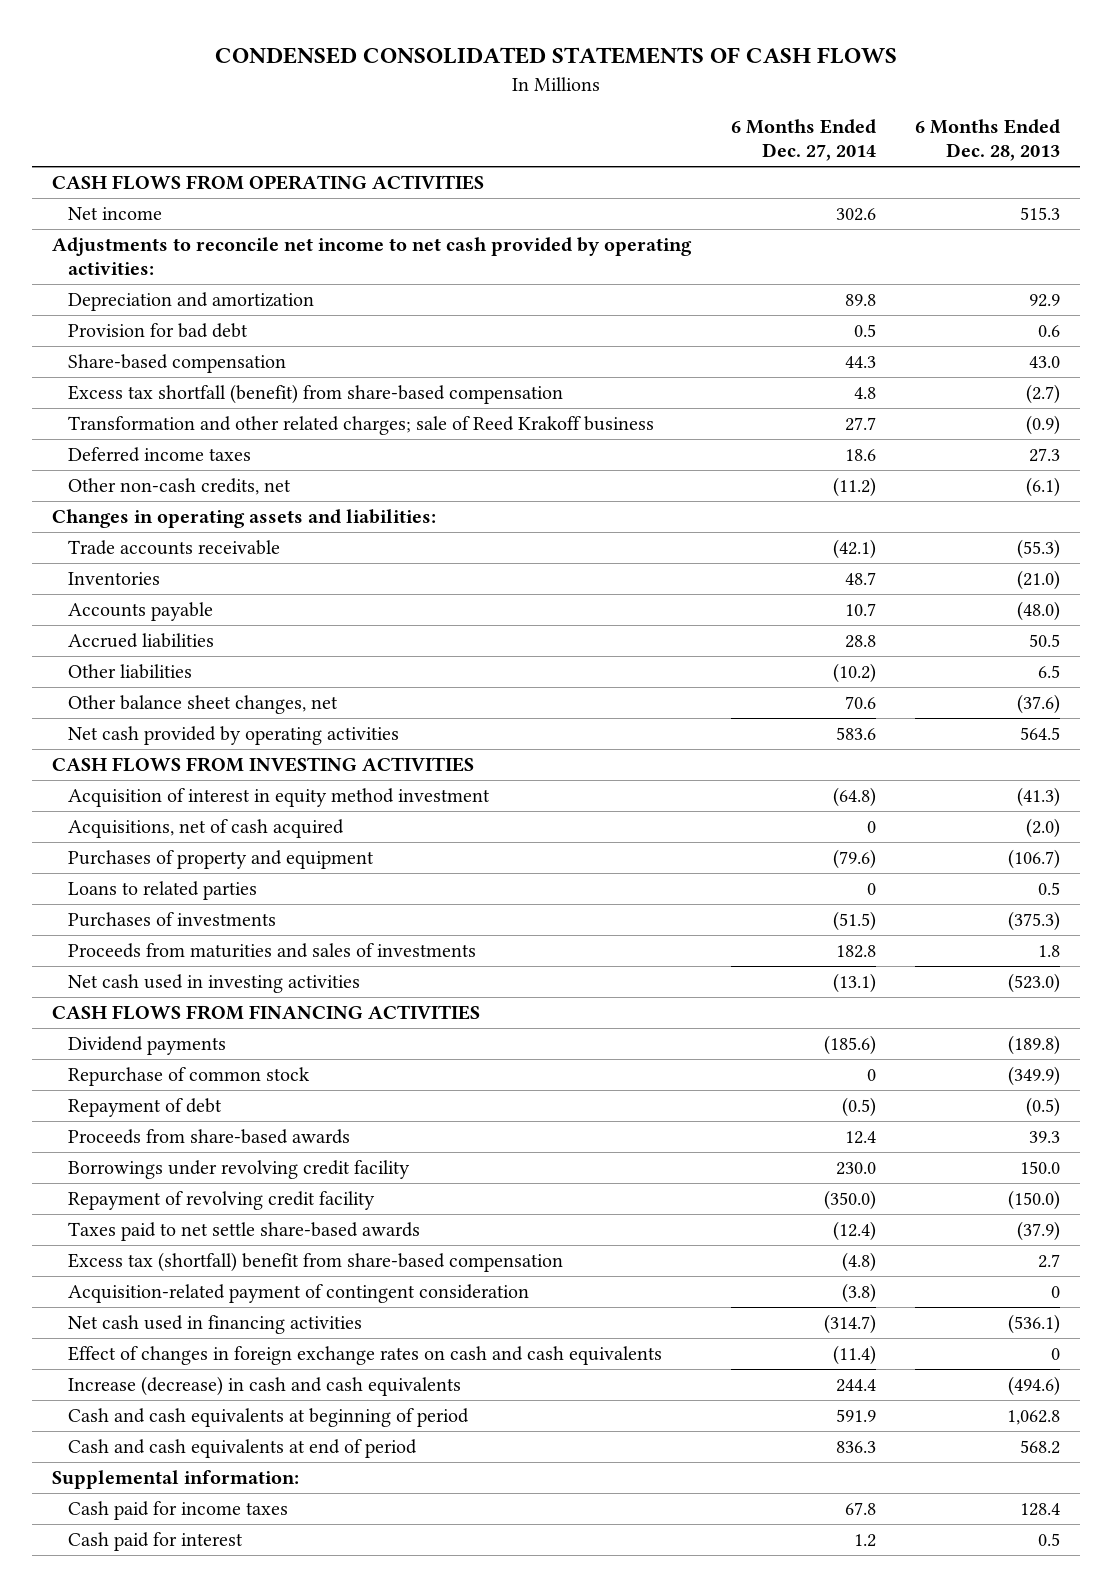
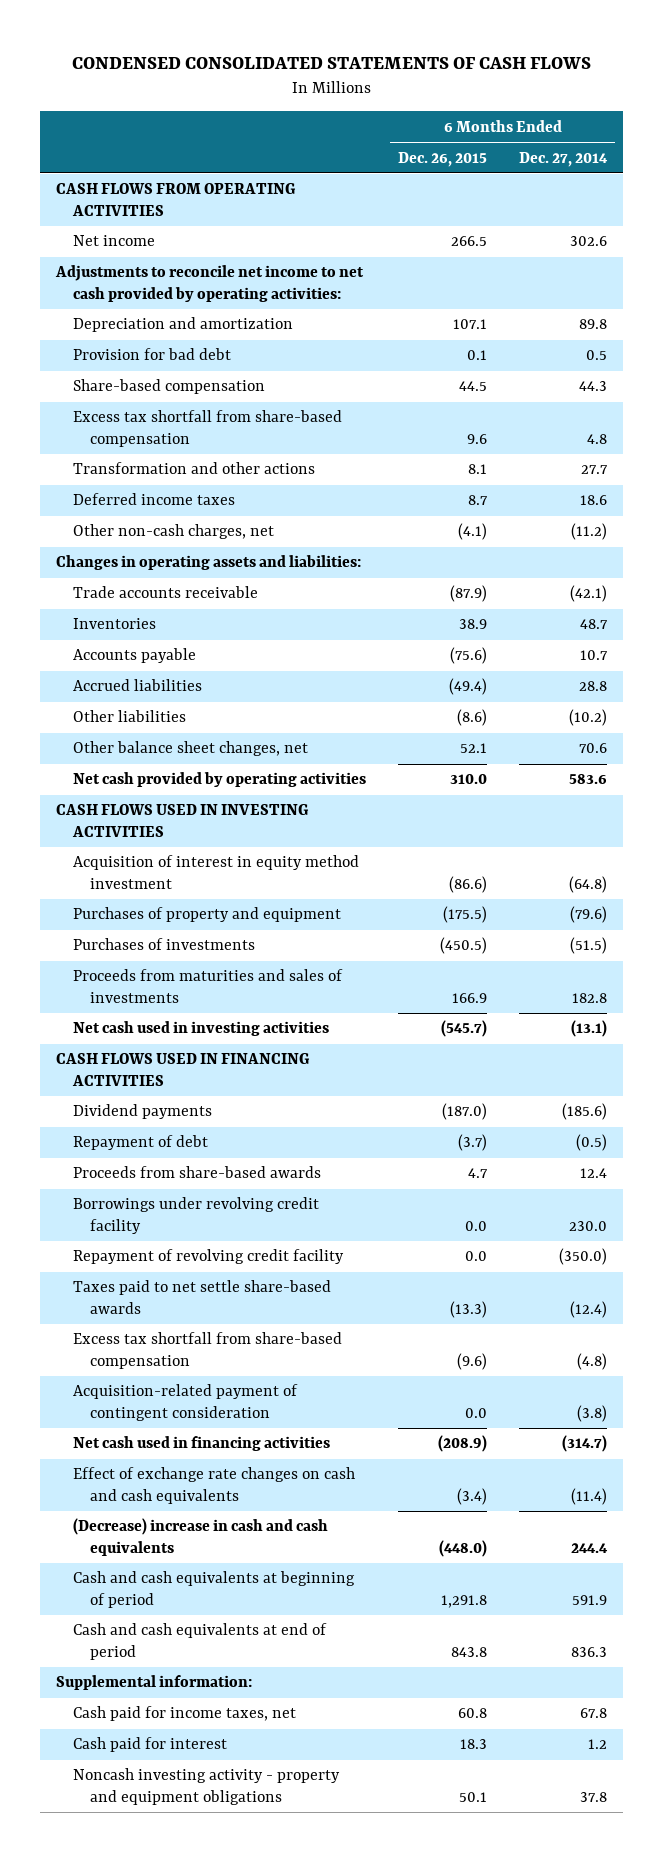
[915,119,1061,161] 6 Months Ended Dec. 28, 2013 -> none
none -> [398,151,488,167] Dec. 26, 2015
[67,384,563,405] Excess tax shortfall (benefit) from share-based compensation -> [73,410,343,448] Excess tax shortfall from share-based compensation
[67,416,654,436] Transformation and other related charges; sale of Reed Krakoff business -> [73,462,316,475] Transformation and other actions
[67,478,291,496] Other non-cash credits, net -> [73,524,275,540] Other non-cash charges, net
[51,757,474,773] CASH FLOWS FROM INVESTING ACTIVITIES -> [56,804,310,838] CASH FLOWS USED IN INVESTING ACTIVITIES
[67,819,344,839] Acquisitions, net of cash acquired -> none
[67,881,257,901] Loans to related parties -> none
[51,1005,480,1021] CASH FLOWS FROM FINANCING ACTIVITIES -> [56,1053,311,1087] CASH FLOWS USED IN FINANCING ACTIVITIES
[67,1067,310,1087] Repurchase of common stock -> none
[67,1252,563,1273] Excess tax (shortfall) benefit from share-based compensation -> [73,1332,343,1370] Excess tax shortfall from share-based compensation
[67,1346,662,1366] Effect of changes in foreign exchange rates on cash and cash equivalents -> [73,1467,356,1505] Effect of exchange rate changes on cash and cash equivalents
[67,1376,461,1397] Increase (decrease) in cash and cash equivalents -> [73,1518,329,1557] (Decrease) increase in cash and cash equivalents
[67,1501,288,1521] Cash paid for income taxes -> [73,1706,297,1722] Cash paid for income taxes, net
none -> [73,1768,341,1806] Noncash investing activity - property and equipment obligations

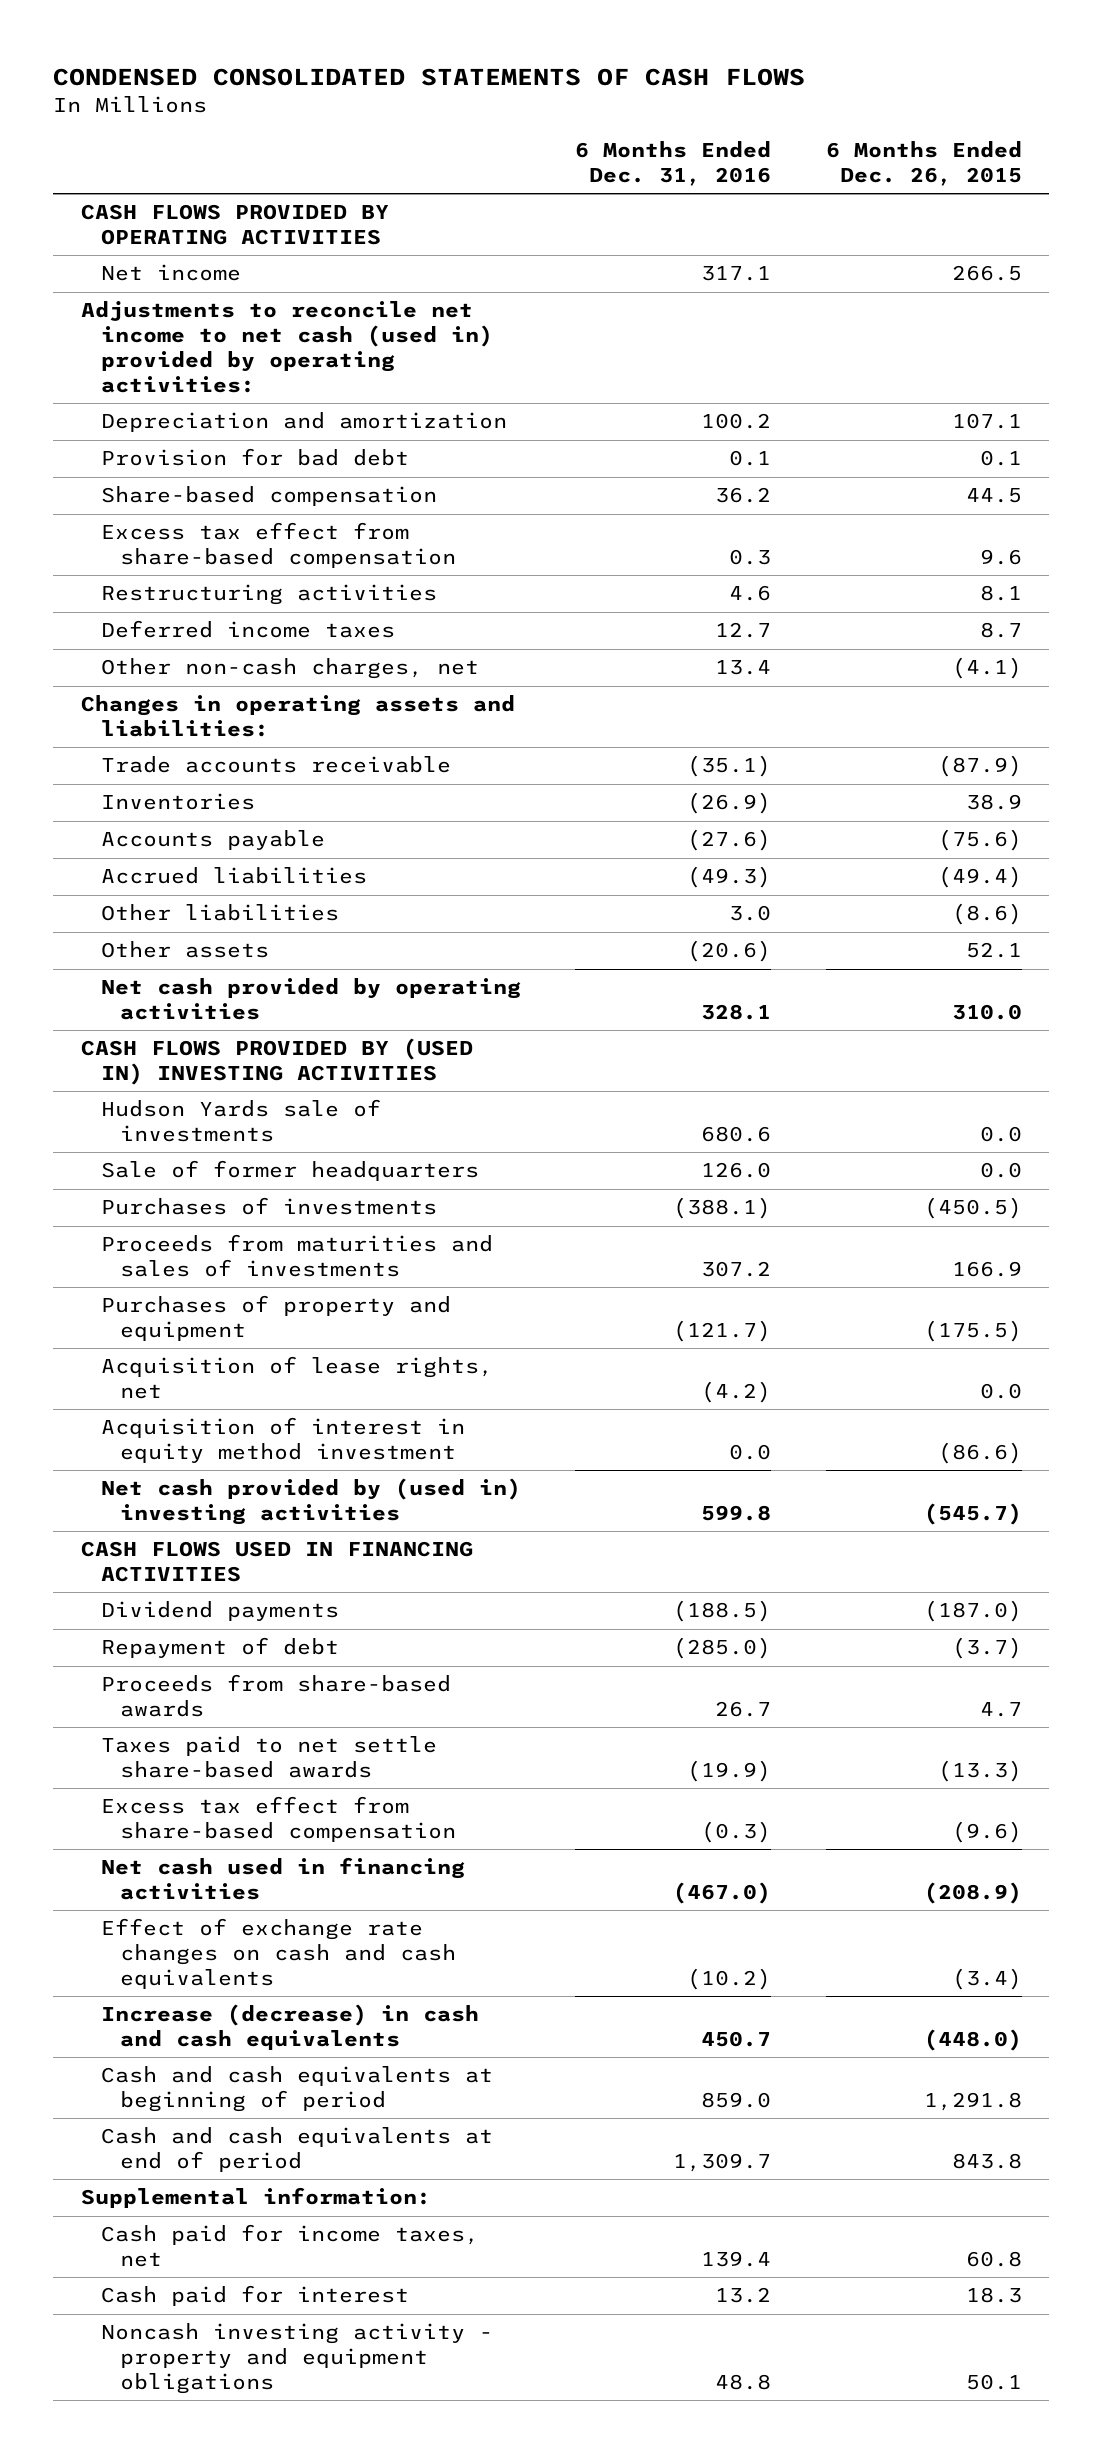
[519,151,609,167] Dec. 27, 2014 -> none
none -> [575,141,772,187] 6 Months Ended Dec. 31, 2016
[56,183,297,217] CASH FLOWS FROM OPERATING ACTIVITIES -> [80,204,389,246] CASH FLOWS PROVIDED BY OPERATING ACTIVITIES
[55,265,365,303] Adjustments to reconcile net income to net cash provided by operating activities: -> [80,301,493,394] Adjustments to reconcile net income to net cash (used in) provided by operating activities:
[73,462,316,475] Transformation and other actions -> none
[73,410,343,448] Excess tax shortfall from share-based compensation -> [100,522,457,569] Excess tax effect from share-based compensation
none -> [100,584,437,606] Restructuring activities
[73,741,309,757] Other balance sheet changes, net -> [100,941,269,959] Other assets
[56,804,310,838] CASH FLOWS USED IN INVESTING ACTIVITIES -> [80,1038,473,1086] CASH FLOWS PROVIDED BY (USED IN) INVESTING ACTIVITIES
none -> [100,1099,381,1143] Hudson Yards sale of investments
none -> [100,1160,479,1182] Sale of former headquarters
[73,907,342,923] Purchases of property and equipment -> [100,1295,451,1342] Purchases of property and equipment
none -> [100,1356,493,1400] Acquisition of lease rights, net
[73,855,360,890] Acquisition of interest in equity method investment -> [100,1417,465,1464] Acquisition of interest in equity method investment
[73,1021,330,1037] Net cash used in investing activities -> [100,1478,521,1526] Net cash provided by (used in) investing activities
[73,1197,320,1235] Borrowings under revolving credit facility -> none
[73,1249,345,1265] Repayment of revolving credit facility -> none
[73,1384,299,1422] Acquisition-related payment of contingent consideration -> none
[73,1332,343,1370] Excess tax shortfall from share-based compensation -> [100,1796,457,1843] Excess tax effect from share-based compensation
[73,1518,329,1557] (Decrease) increase in cash and cash equivalents -> [100,2004,479,2051] Increase (decrease) in cash and cash equivalents

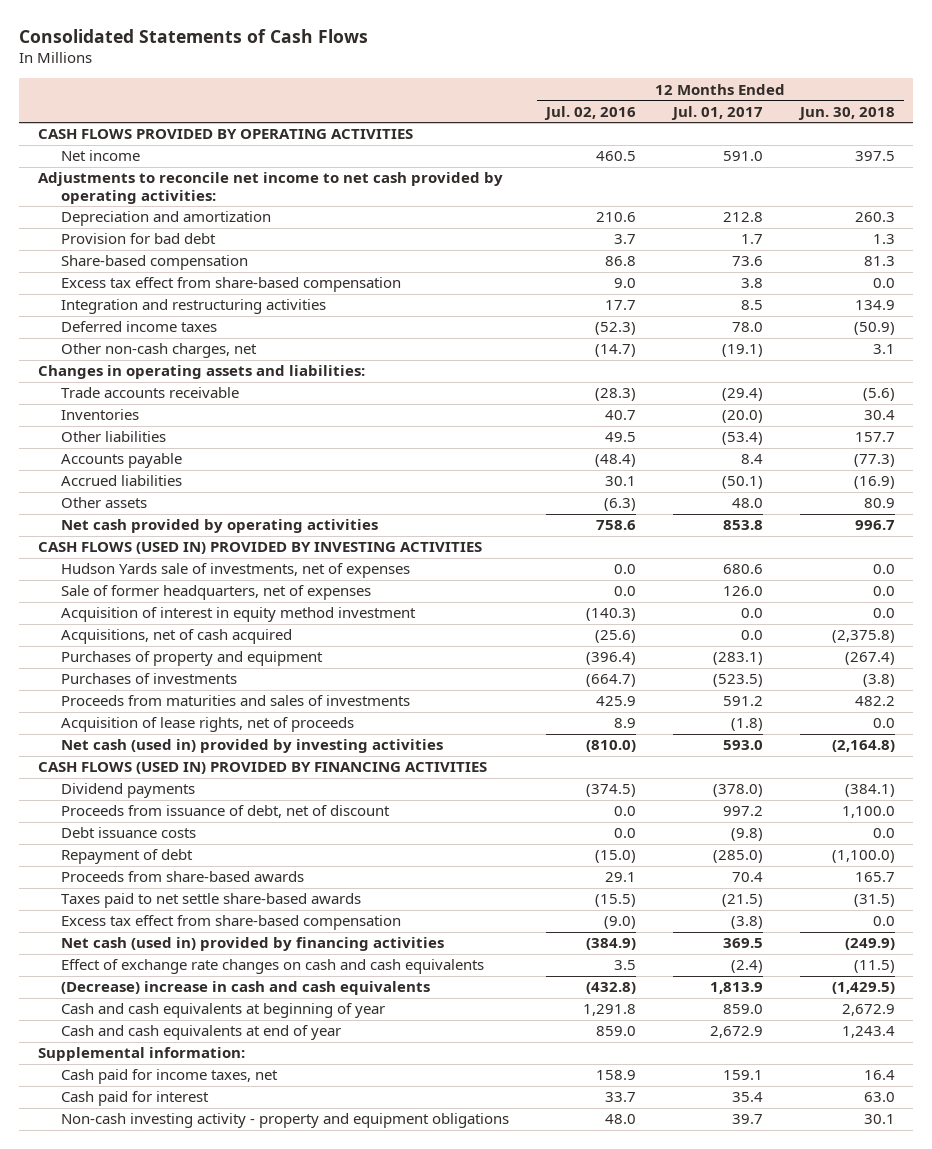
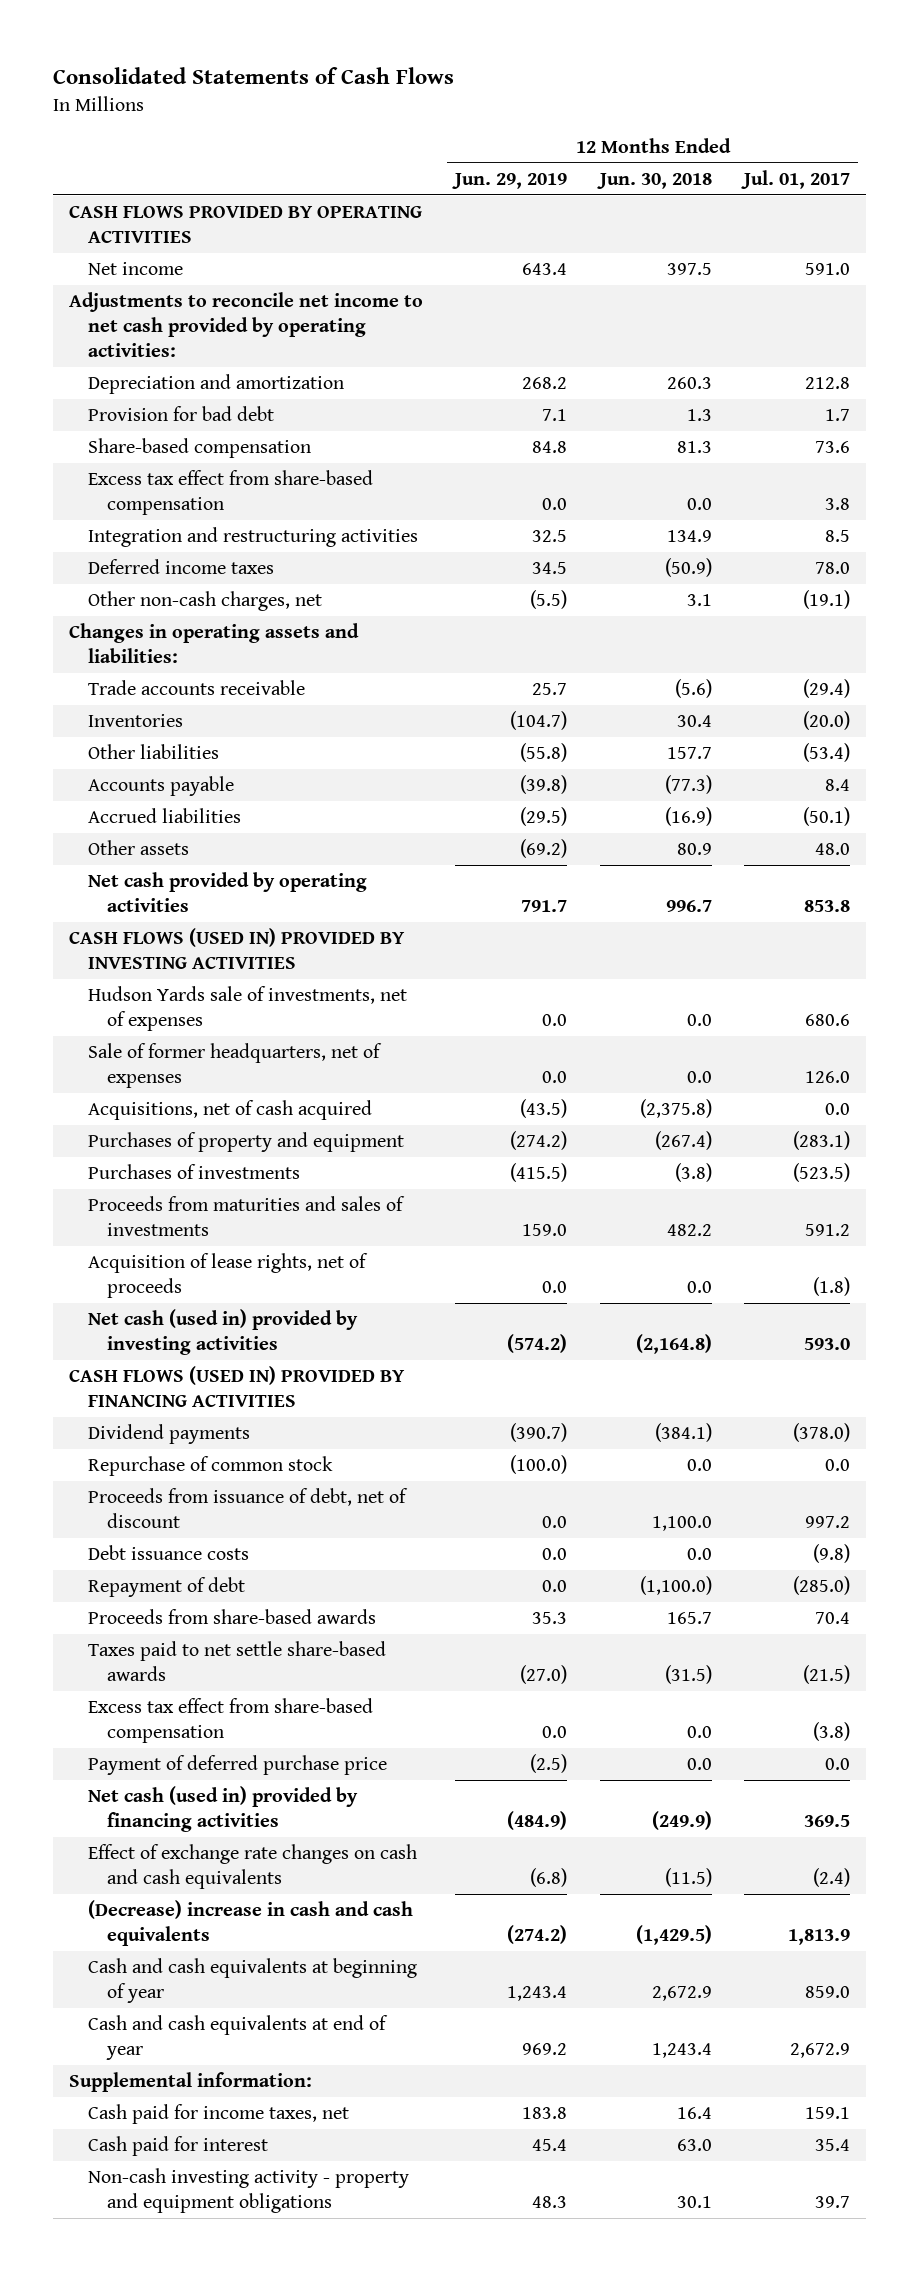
[543,105,636,120] Jul. 02, 2016 -> none
none -> [452,172,568,189] Jun. 29, 2019
[60,607,416,623] Acquisition of interest in equity method investment -> none
none -> [88,1456,334,1477] Repurchase of common stock
none -> [88,1755,388,1776] Payment of deferred purchase price

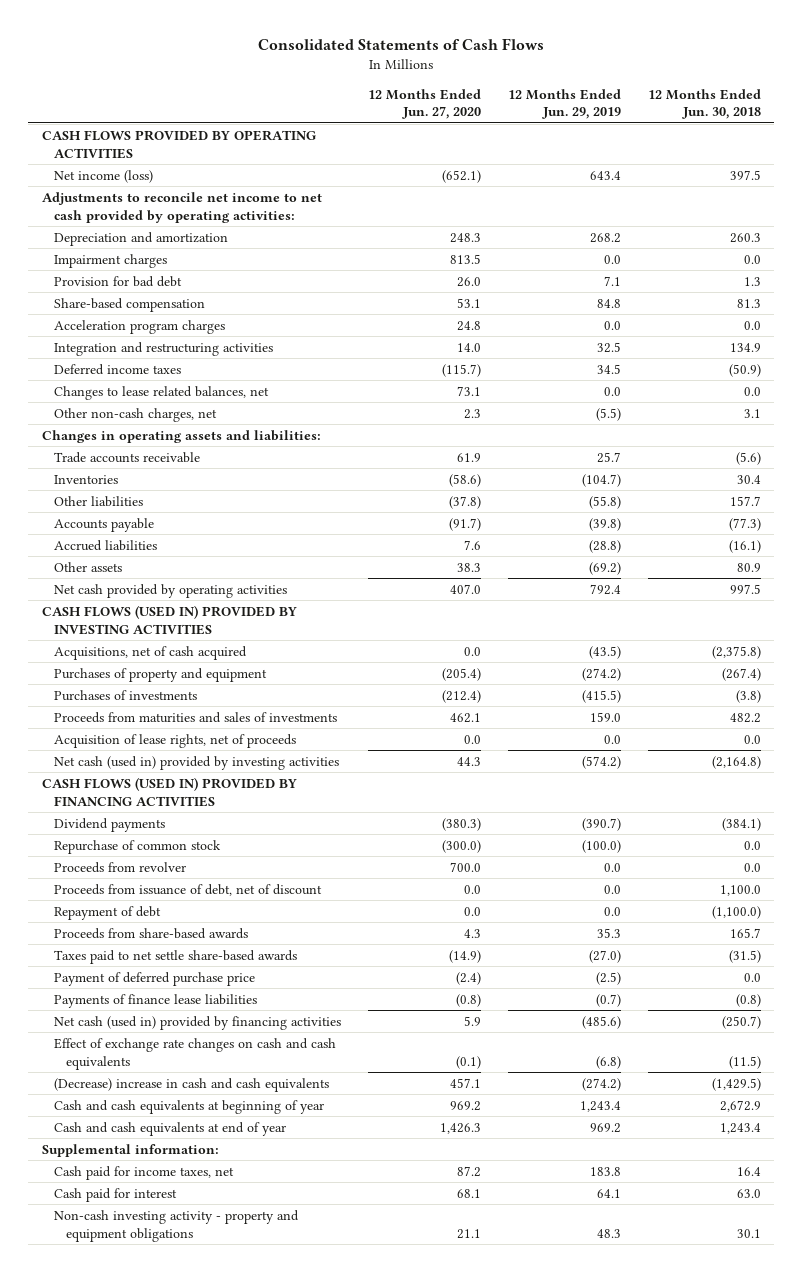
[741,169,851,189] Jul. 01, 2017 -> none
none -> [368,88,482,120] 12 Months Ended Jun. 27, 2020
[88,262,184,276] Net income -> [54,169,154,183] Net income (loss)
none -> [54,253,168,268] Impairment charges
[88,470,374,516] Excess tax effect from share-based compensation -> none
none -> [54,319,226,334] Acceleration program charges
none -> [54,385,270,400] Changes to lease related balances, net
[520,807,568,827] (29.5) -> [588,539,621,553] (28.8)
[664,807,712,827] (16.9) -> [728,539,761,553] (16.1)
[521,900,568,913] 791.7 -> [589,583,621,595] 792.4
[665,900,712,913] 996.7 -> [729,583,761,594] 997.5
[88,986,408,1032] Hudson Yards sale of investments, net of expenses -> none
[88,1043,383,1089] Sale of former headquarters, net of expenses -> none
none -> [54,861,187,873] Proceeds from revolver
[88,1545,250,1561] Debt issuance costs -> none
[88,1698,374,1744] Excess tax effect from share-based compensation -> none
none -> [54,993,258,1008] Payments of finance lease liabilities
[507,1811,568,1831] (484.9) -> [581,1015,621,1029] (485.6)
[651,1811,712,1831] (249.9) -> [721,1015,761,1029] (250.7)
[532,2139,568,2152] 45.4 -> [596,1188,621,1198] 64.1

